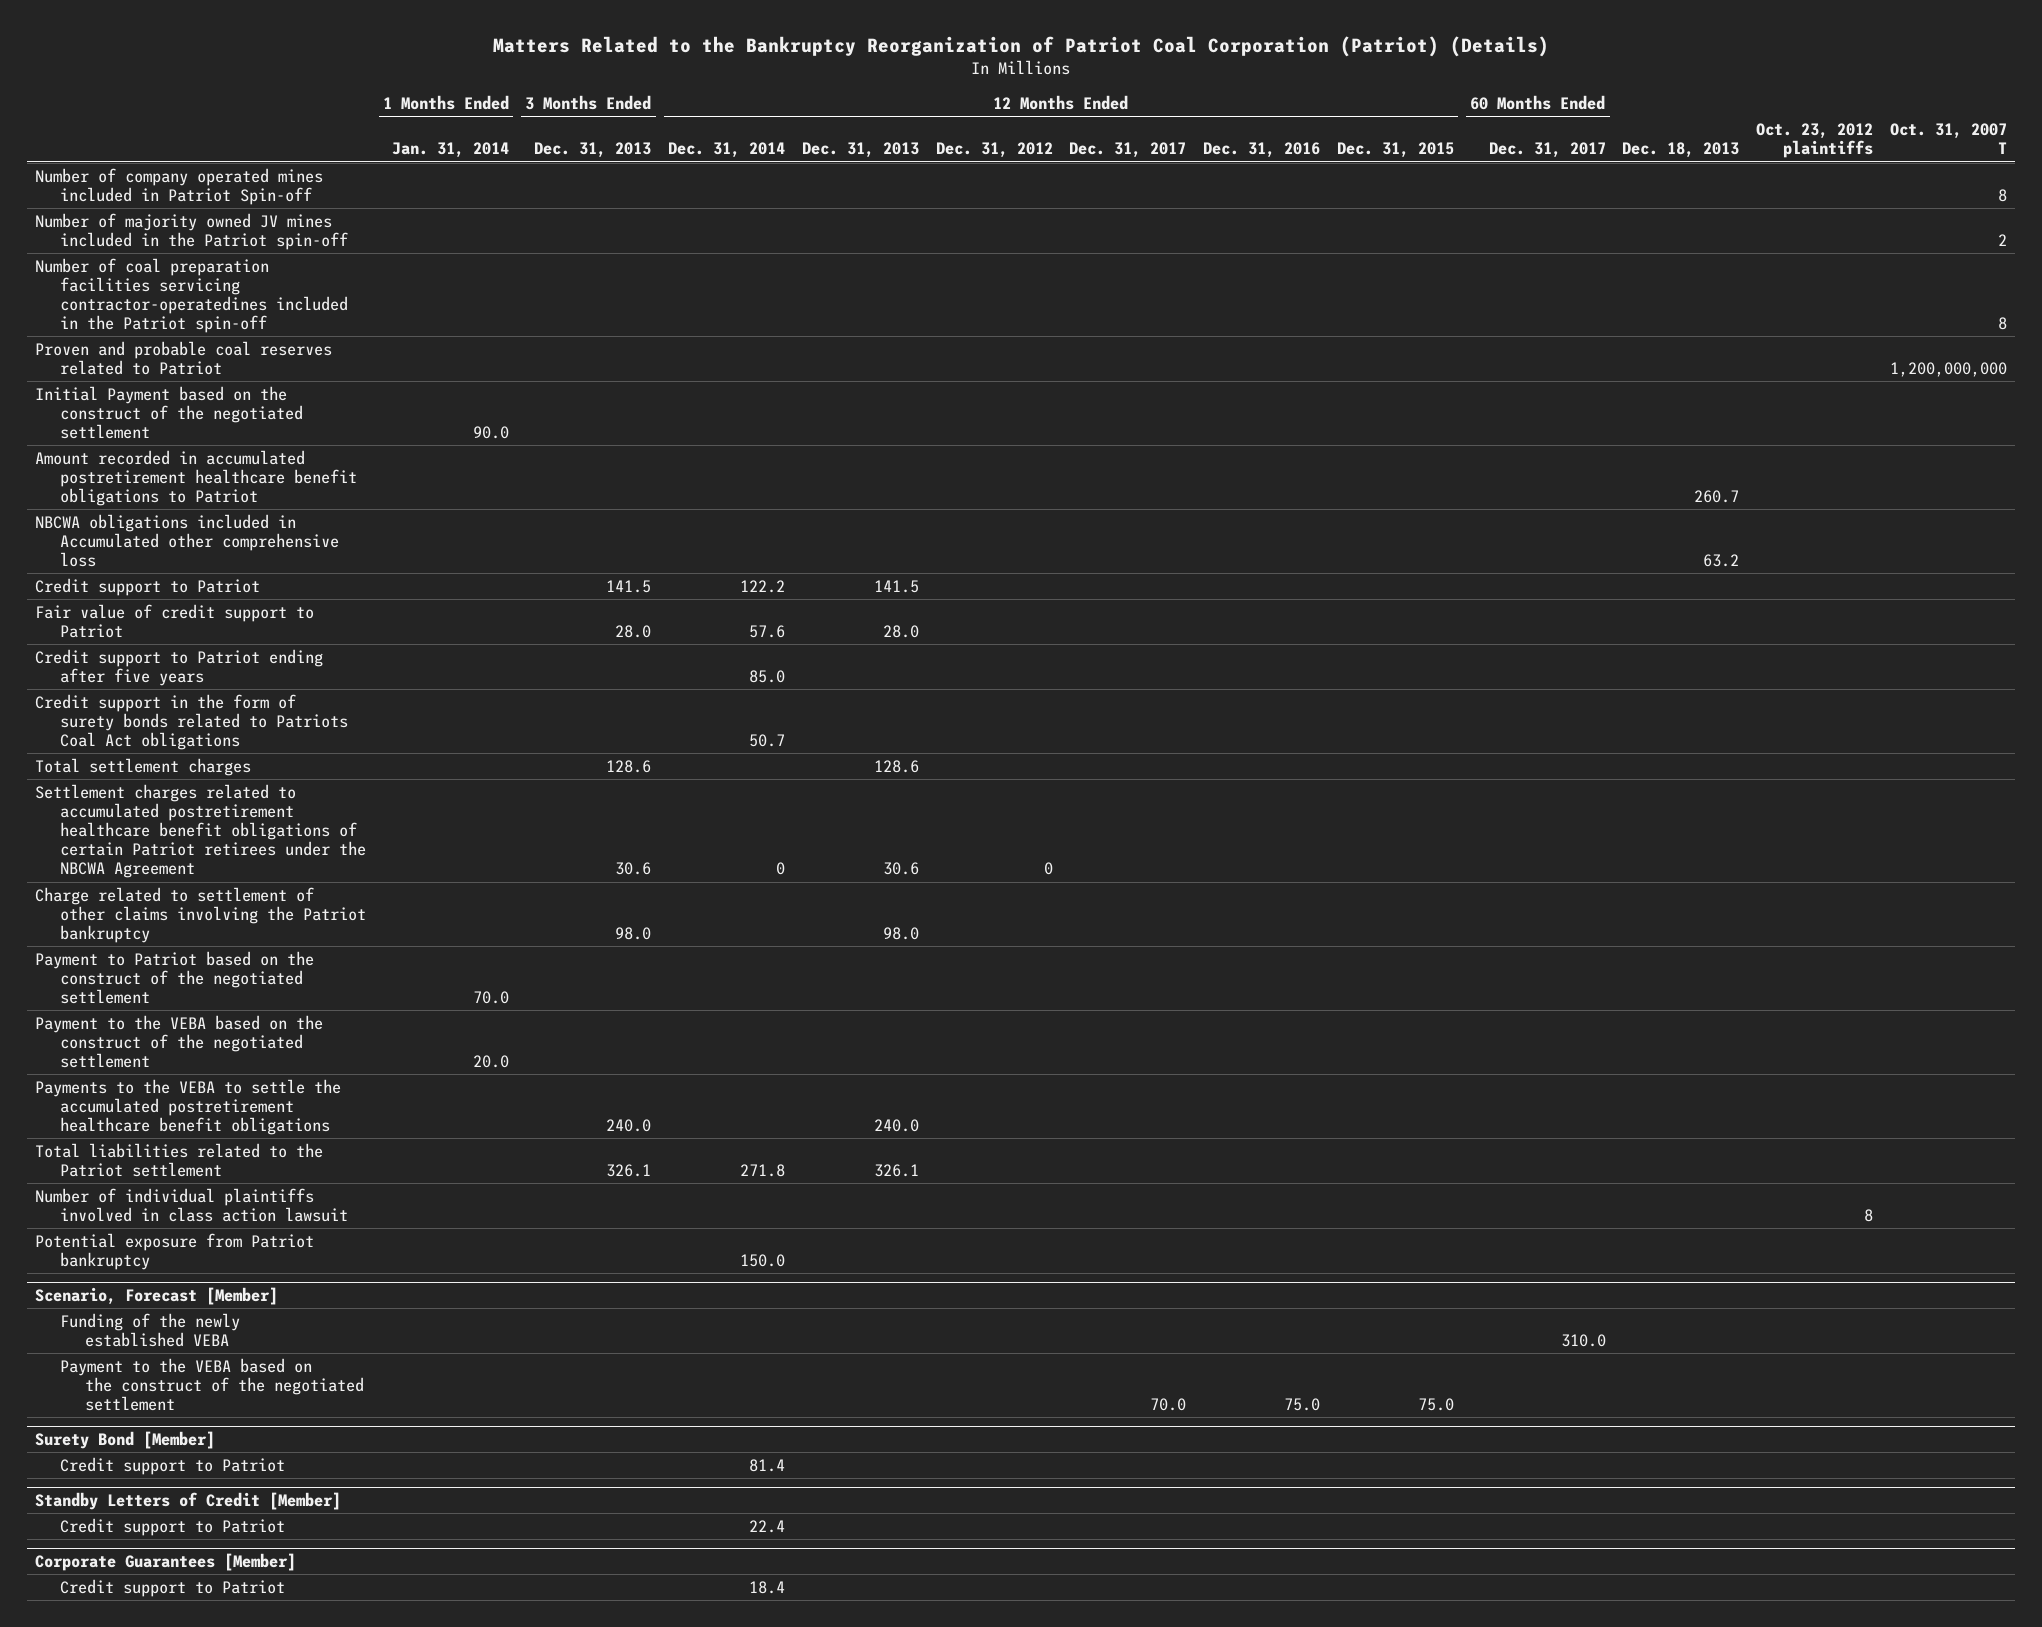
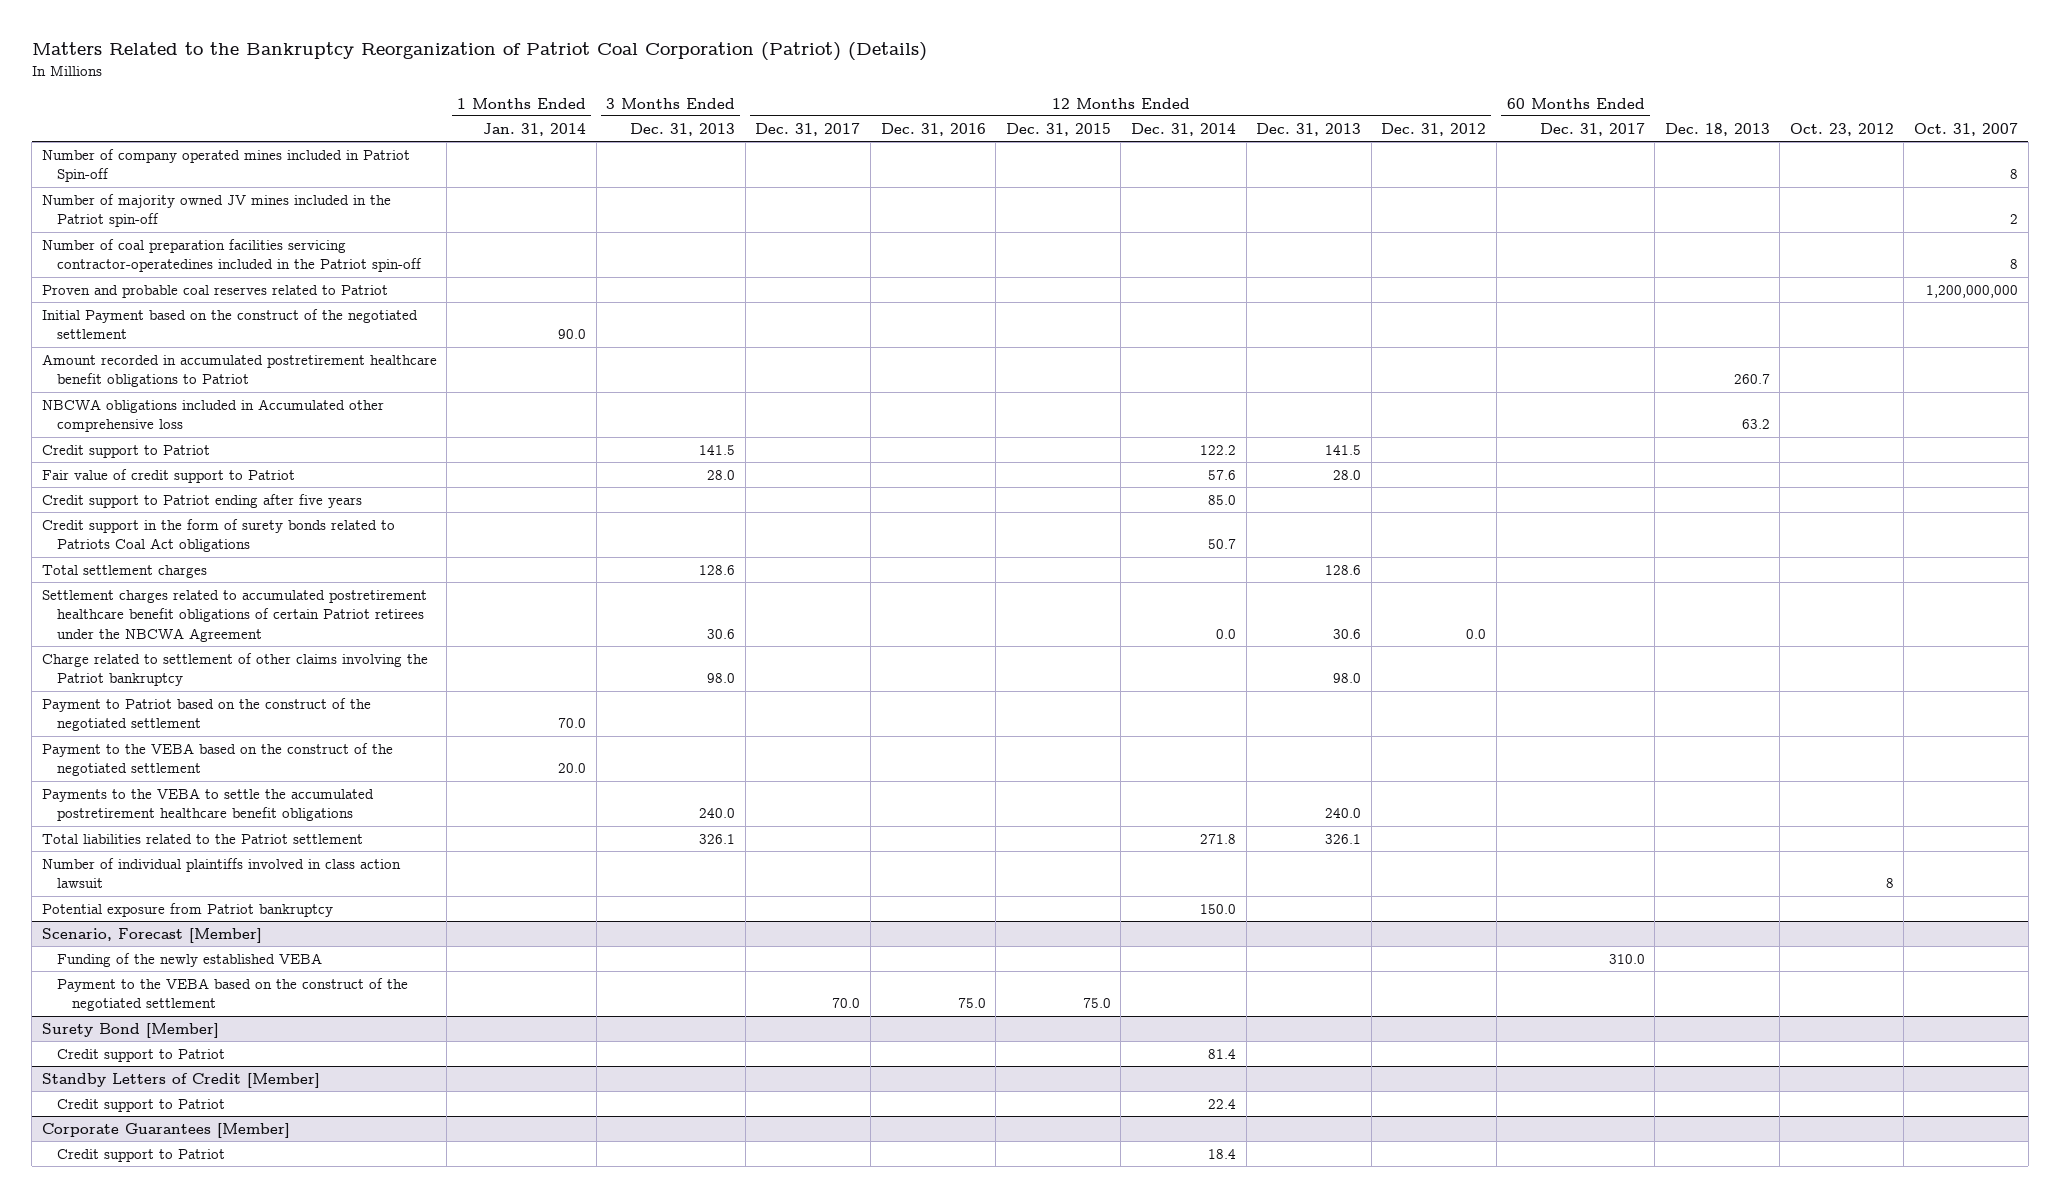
[1756,123,1874,159] Oct. 23, 2012 plaintiffs -> none
[1889,123,2007,155] Oct. 31, 2007 T -> none
none -> [1789,122,1894,136] Oct. 23, 2012
none -> [1914,122,2019,136] Oct. 31, 2007
[776,862,786,876] 0 -> [1215,628,1236,639] 0.0
[1043,862,1053,876] 0 -> [1466,628,1487,639] 0.0

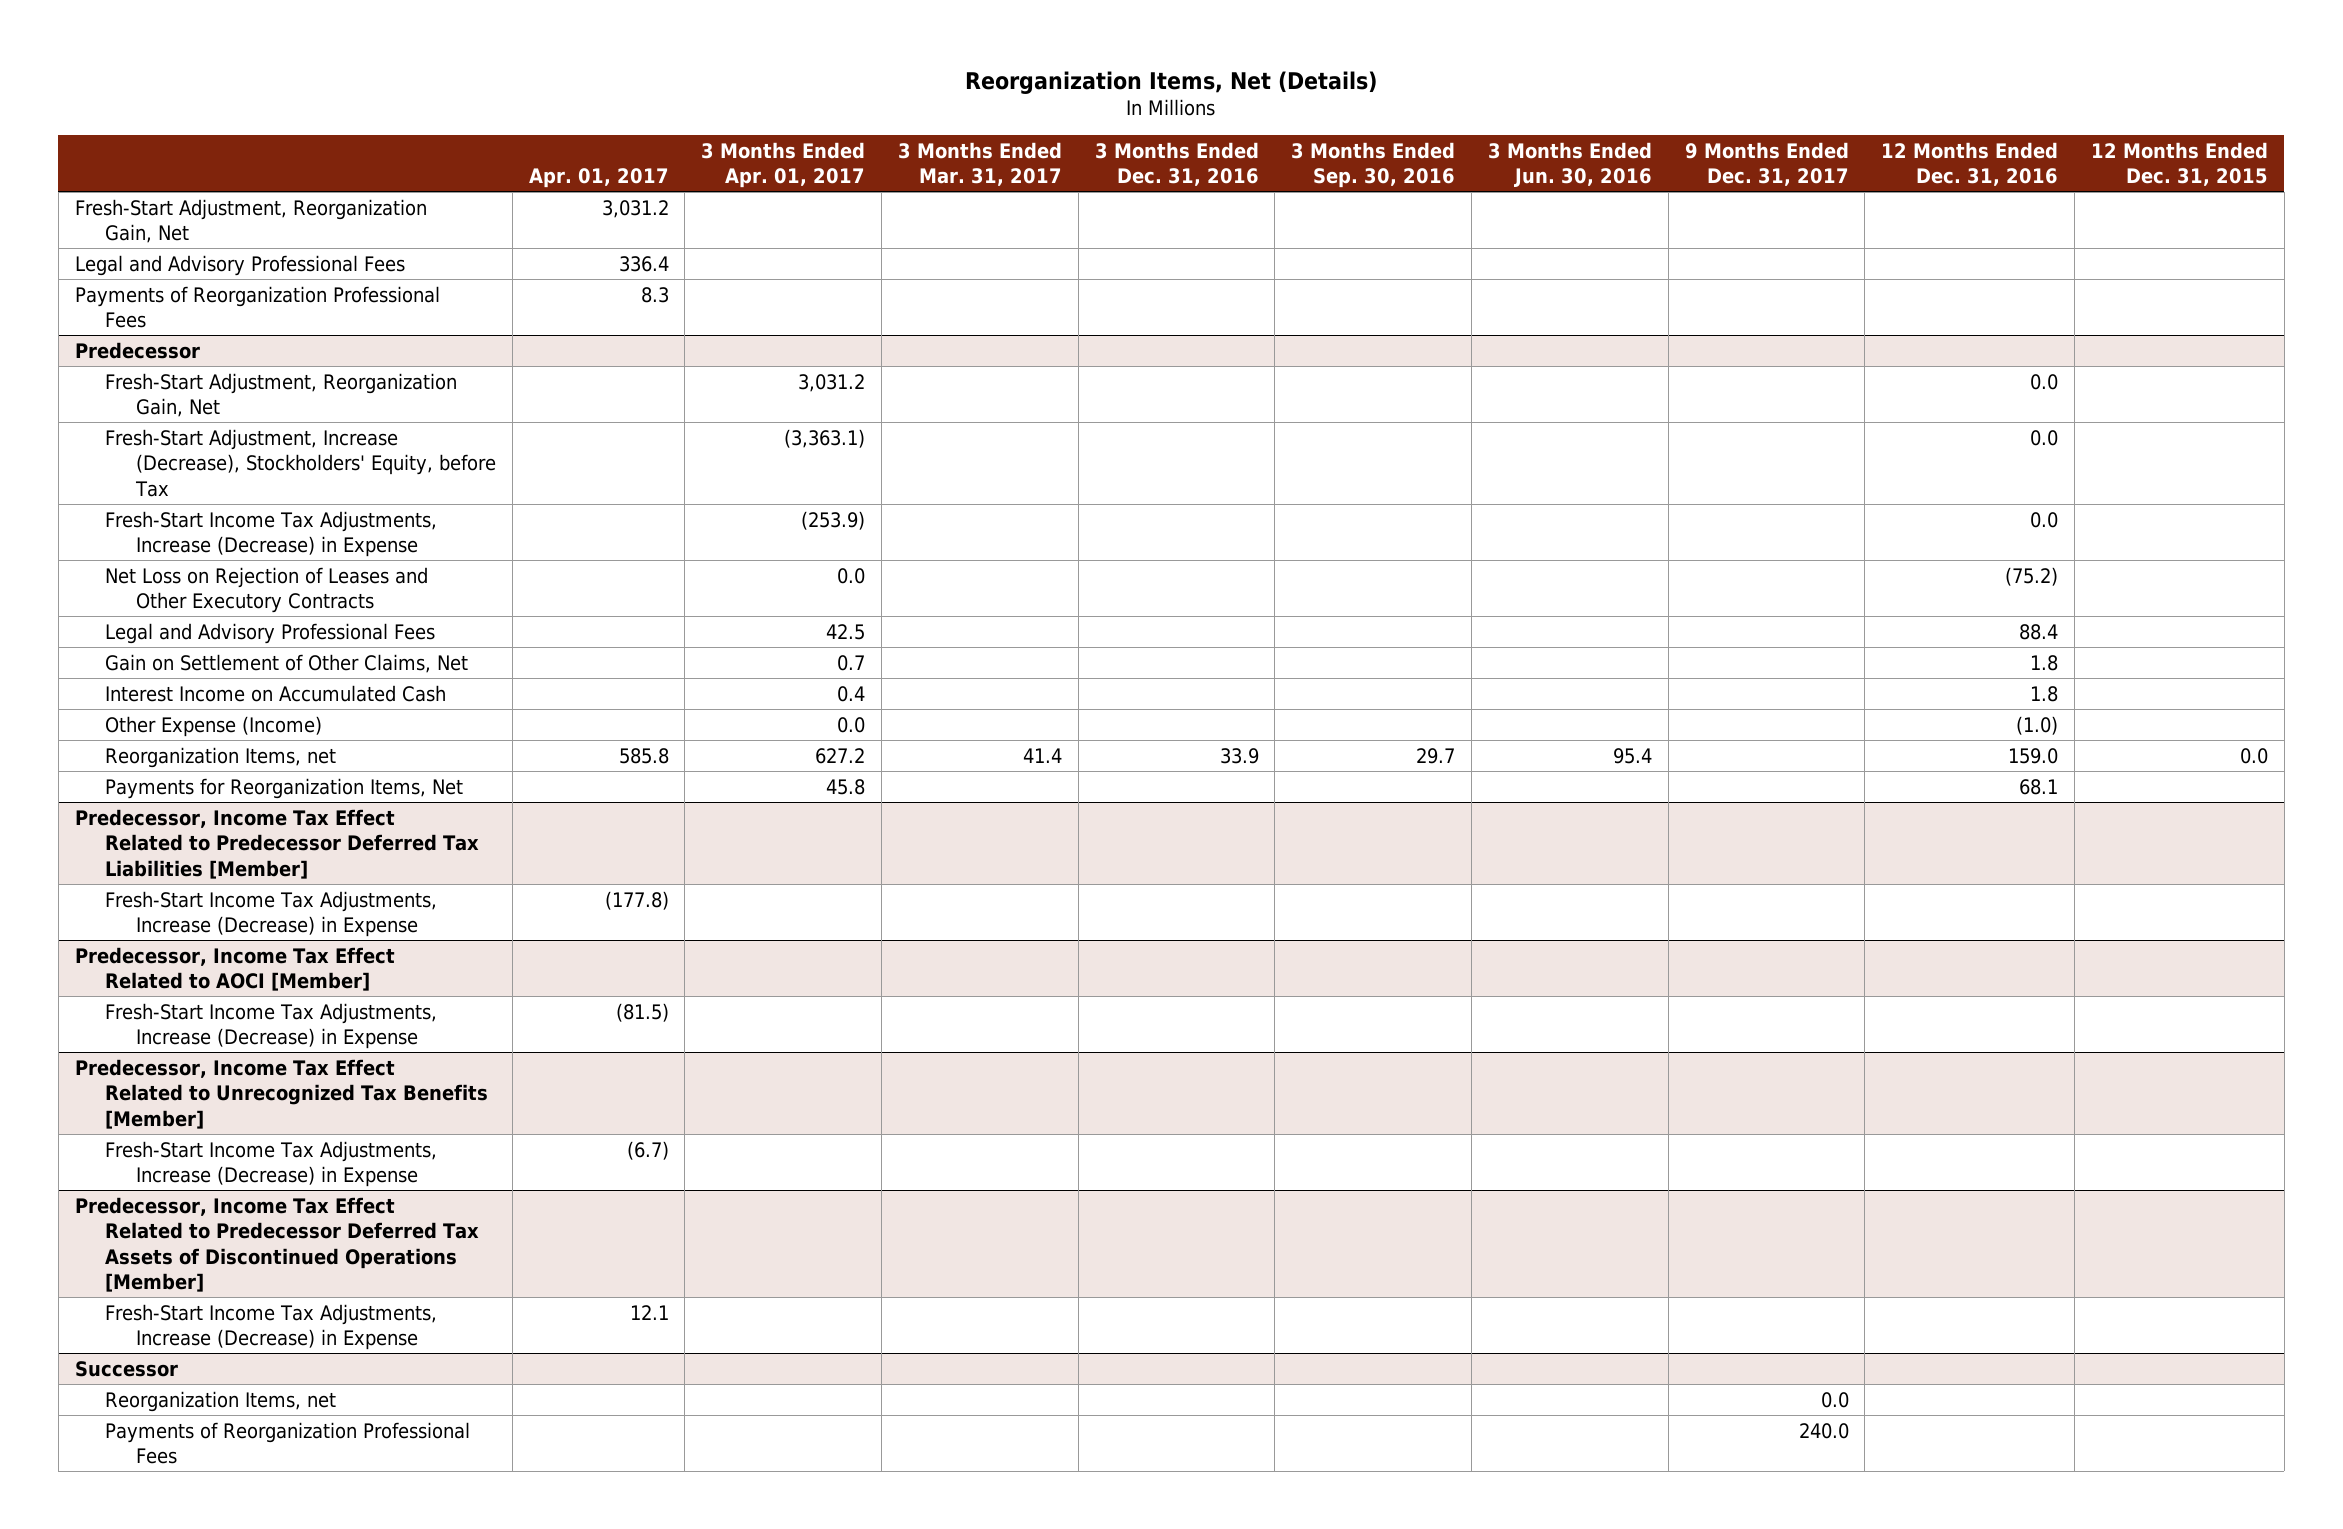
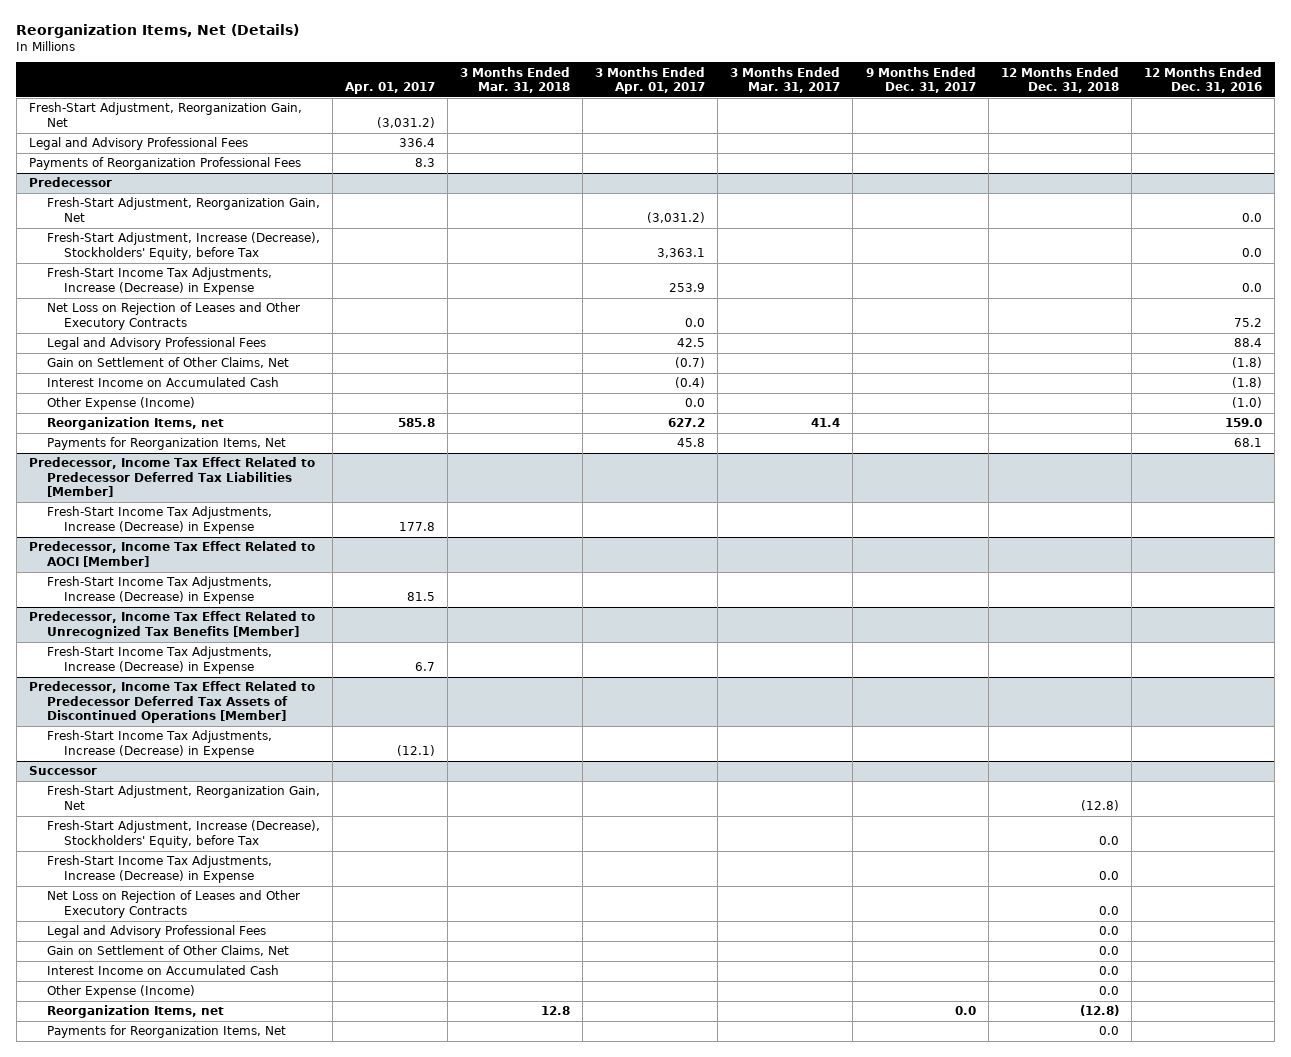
[1094,141,1259,187] 3 Months Ended Dec. 31, 2016 -> none
[1291,141,1456,189] 3 Months Ended Sep. 30, 2016 -> none
[1487,141,1652,188] 3 Months Ended Jun. 30, 2016 -> none
[2090,141,2268,187] 12 Months Ended Dec. 31, 2015 -> none
none -> [459,66,570,94] 3 Months Ended Mar. 31, 2018
none -> [1000,66,1119,94] 12 Months Ended Dec. 31, 2018
[601,199,669,218] 3,031.2 -> [376,116,435,128] (3,031.2)
[798,373,866,392] 3,031.2 -> [647,211,706,223] (3,031.2)
[784,428,866,448] (3,363.1) -> [657,247,706,258] 3,363.1
[801,510,866,530] (253.9) -> [669,282,706,292] 253.9
[2005,566,2059,586] (75.2) -> [1233,317,1262,327] 75.2
[837,654,866,671] 0.7 -> [675,357,706,369] (0.7)
[2030,654,2059,671] 1.8 -> [1231,357,1262,369] (1.8)
[837,685,866,702] 0.4 -> [675,377,706,389] (0.4)
[2030,685,2059,702] 1.8 -> [1231,377,1262,389] (1.8)
[604,890,669,910] (177.8) -> [398,521,435,531] 177.8
[615,1002,669,1022] (81.5) -> [406,591,435,601] 81.5
[626,1140,669,1160] (6.7) -> [414,661,435,671] 6.7
[629,1304,669,1320] 12.1 -> [396,744,435,756] (12.1)
none -> [46,785,320,810] Fresh-Start Adjustment, Reorganization Gain, Net
none -> [46,820,320,848] Fresh-Start Adjustment, Increase (Decrease), Stockholders' Equity, before Tax
none -> [46,855,272,883] Fresh-Start Income Tax Adjustments, Increase (Decrease) in Expense
none -> [46,890,300,918] Net Loss on Rejection of Leases and Other Executory Contracts
none -> [46,925,266,939] Legal and Advisory Professional Fees
none -> [46,945,289,957] Gain on Settlement of Other Claims, Net
none -> [46,965,279,976] Interest Income on Accumulated Cash
none -> [46,985,195,999] Other Expense (Income)
[105,1421,471,1465] Payments of Reorganization Professional Fees -> none
none -> [46,1025,286,1039] Payments for Reorganization Items, Net

